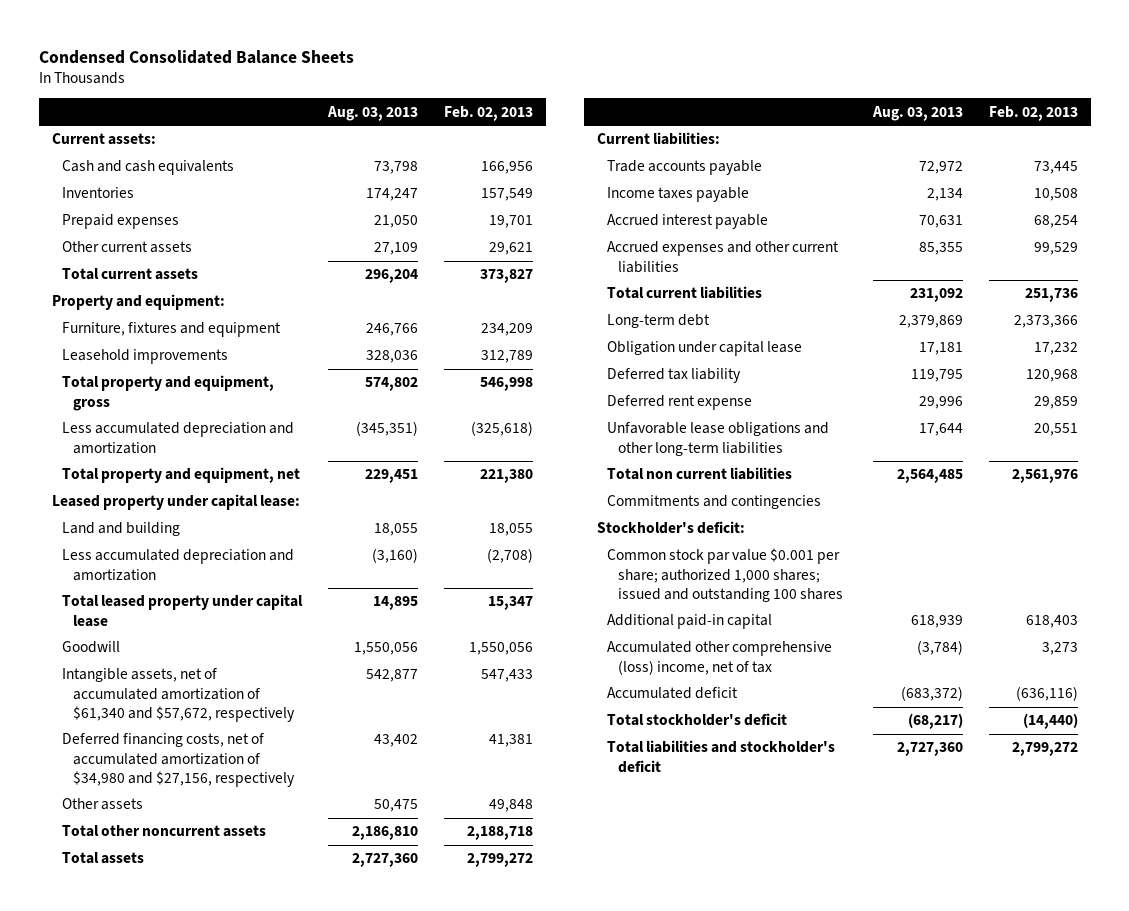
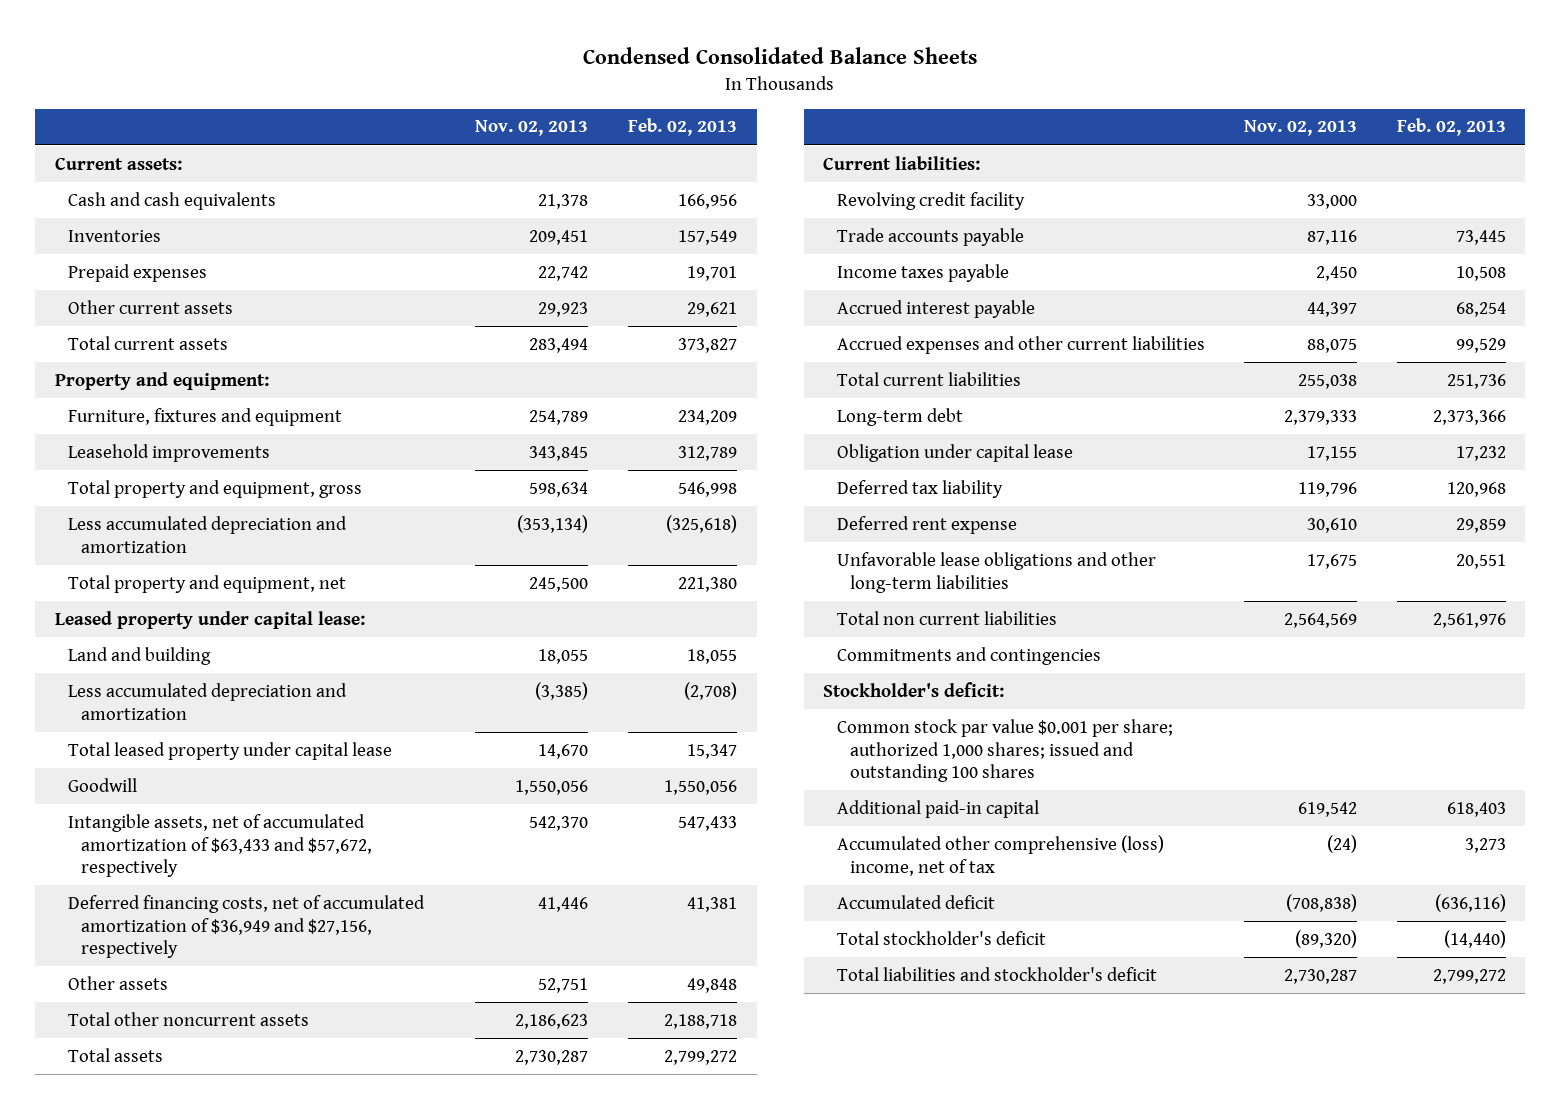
[327,105,419,121] Aug. 03, 2013 -> none
none -> [475,120,589,137] Nov. 02, 2013
[62,668,296,722] Intangible assets, net of accumulated amortization of $61,340 and $57,672, respectively -> [67,813,373,878] Intangible assets, net of accumulated amortization of $63,433 and $57,672, respectively
[62,733,296,787] Deferred financing costs, net of accumulated amortization of $34,980 and $27,156, respectively -> [67,894,425,959] Deferred financing costs, net of accumulated amortization of $36,949 and $27,156, respectively
none -> [836,191,1025,210] Revolving credit facility

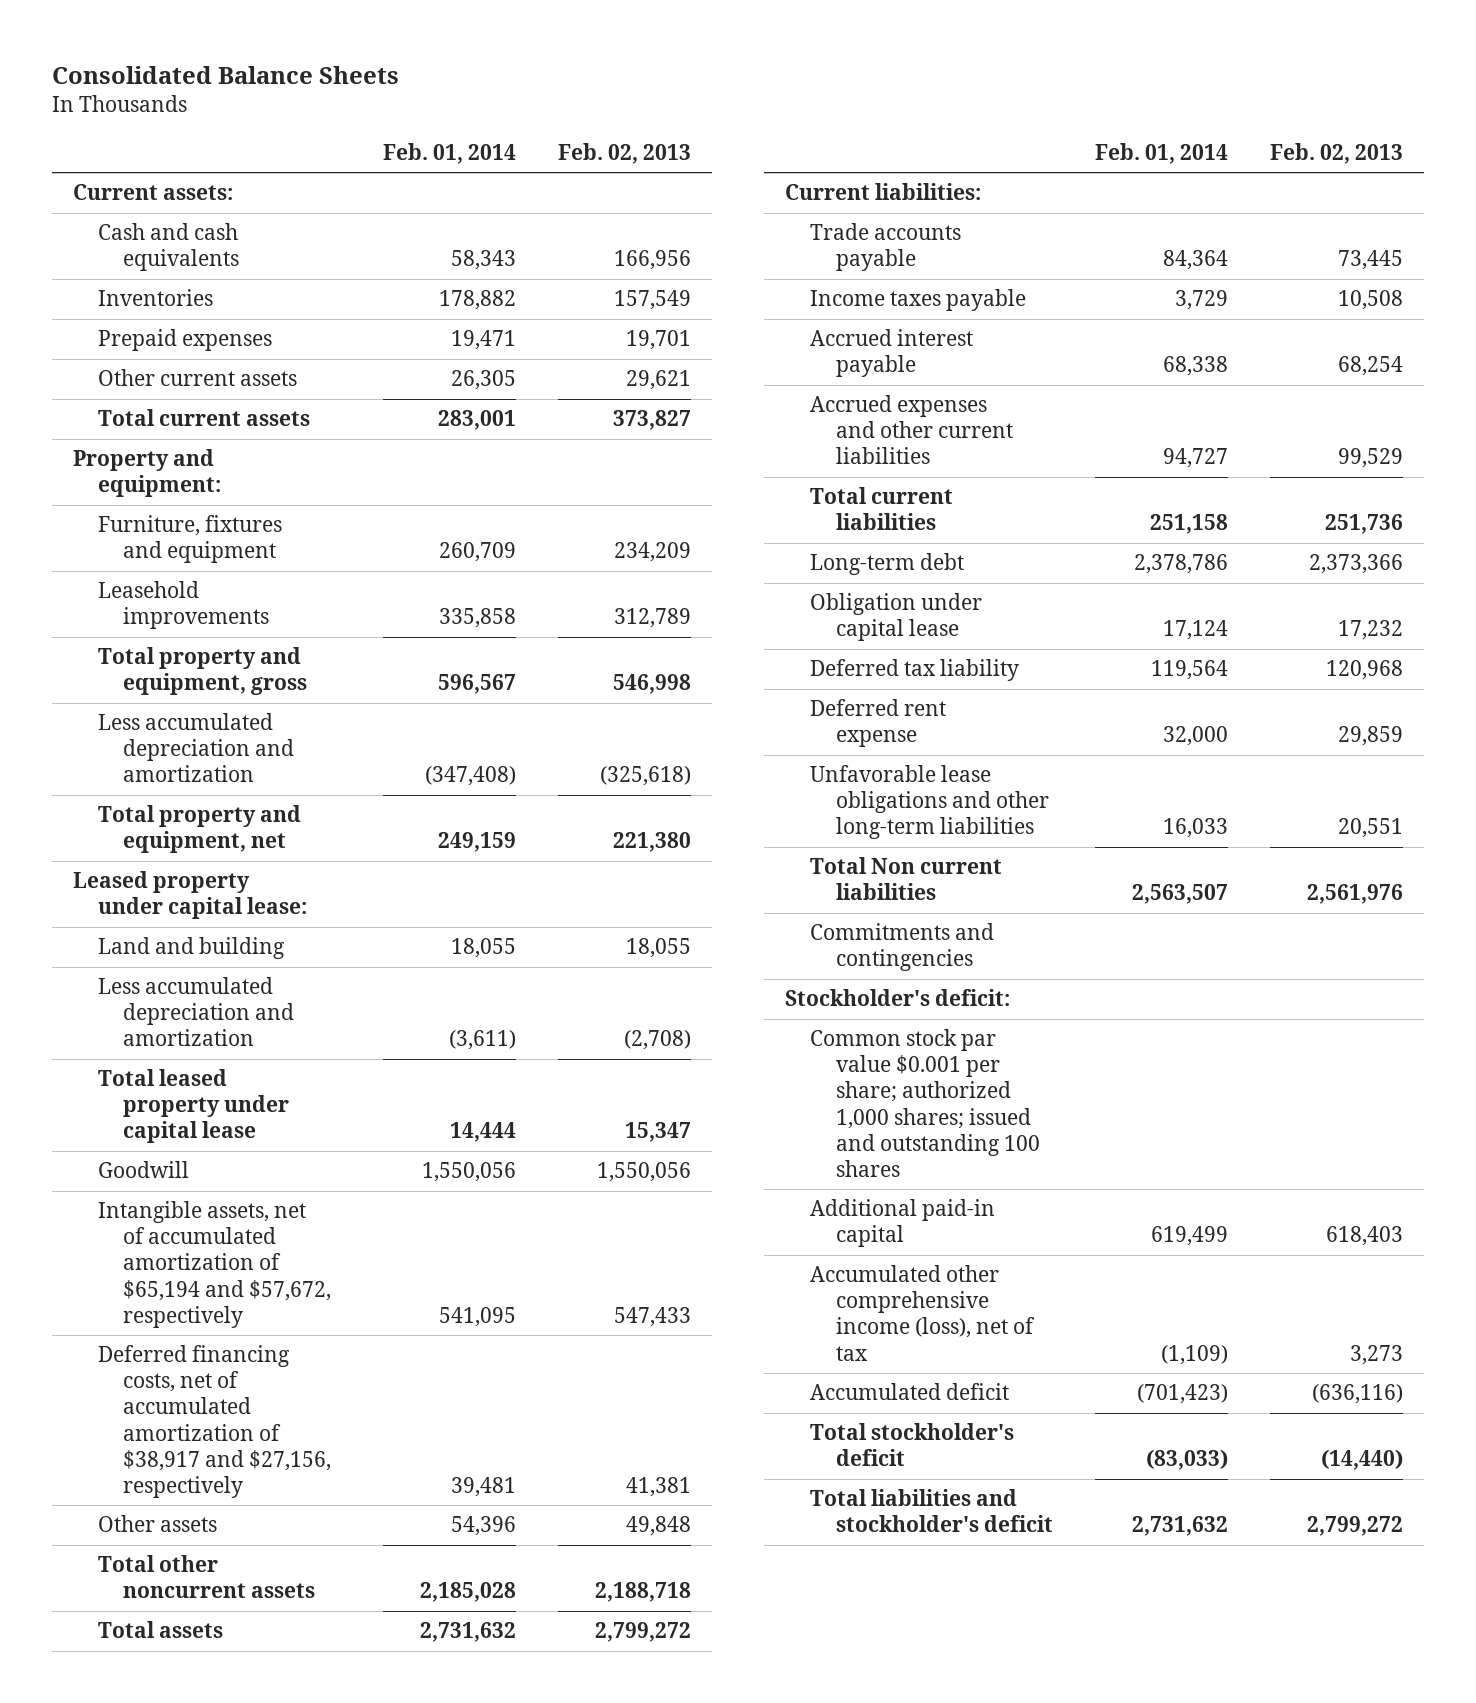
[583,47,978,65] Condensed Consolidated Balance Sheets -> [51,66,399,85] Consolidated Balance Sheets
[475,120,589,137] Nov. 02, 2013 -> none
none -> [382,143,516,165] Feb. 01, 2014
[67,813,373,878] Intangible assets, net of accumulated amortization of $63,433 and $57,672, respectively -> [98,1201,332,1328] Intangible assets, net of accumulated amortization of $65,194 and $57,672, respectively
[67,894,425,959] Deferred financing costs, net of accumulated amortization of $36,949 and $27,156, respectively -> [98,1345,332,1498] Deferred financing costs, net of accumulated amortization of $38,917 and $27,156, respectively
[836,191,1025,210] Revolving credit facility -> none
[836,610,1057,625] Total non current liabilities -> [810,857,1003,901] Total Non current liabilities
[836,834,1164,876] Accumulated other comprehensive (loss) income, net of tax -> [810,1265,1035,1361] Accumulated other comprehensive income (loss), net of tax

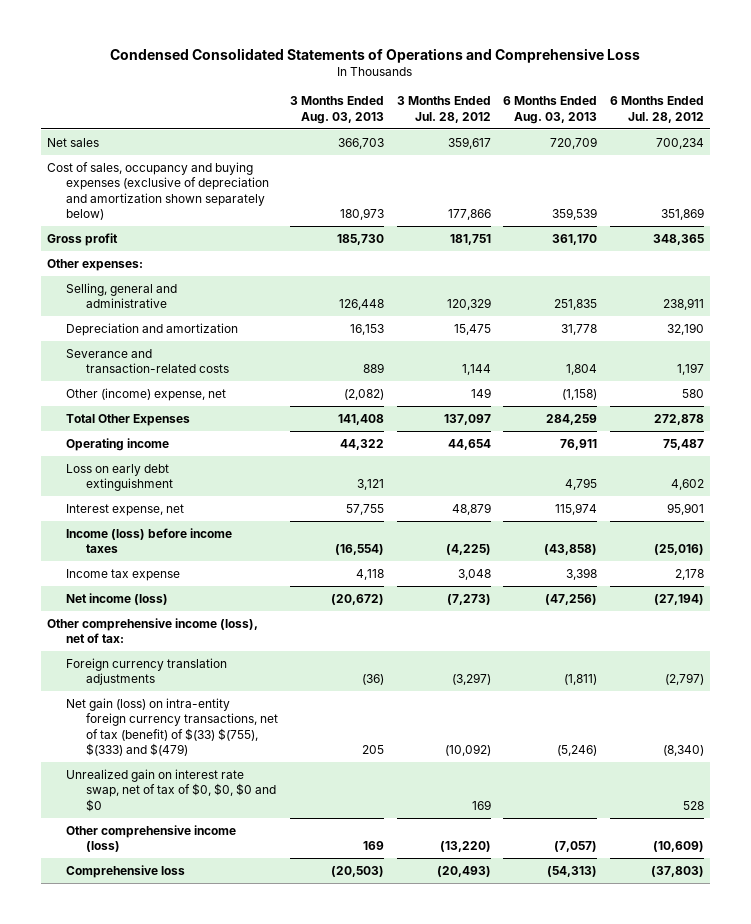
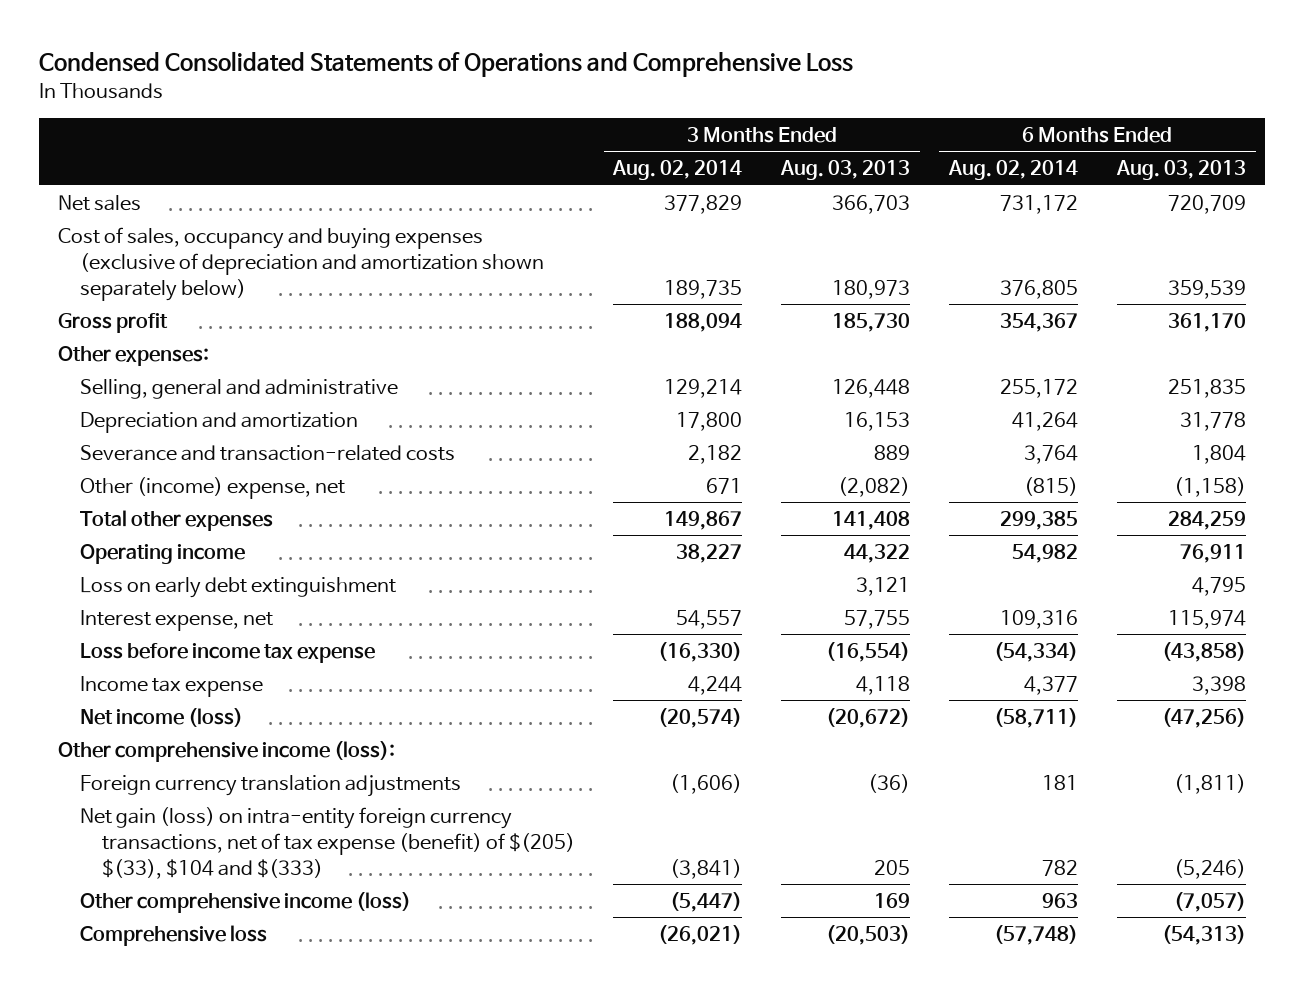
[396,96,491,123] 3 Months Ended Jul. 28, 2012 -> none
[609,96,704,123] 6 Months Ended Jul. 28, 2012 -> none
none -> [612,160,743,181] Aug. 02, 2014
none -> [948,160,1079,181] Aug. 02, 2014
[66,413,191,426] Total Other Expenses -> [79,509,273,531] Total other expenses
[66,527,233,554] Income (loss) before income taxes -> [79,642,375,663] Loss before income tax expense
[46,617,258,644] Other comprehensive income (loss), net of tax: -> [58,740,396,762] Other comprehensive income (loss):
[66,768,277,812] Unrealized gain on interest rate swap, net of tax of $0, $0, $0 and $0 -> none
[66,697,279,757] Net gain (loss) on intra-entity foreign currency transactions, net of tax (benefit) of $(33) $(755), $(333) and $(479) -> [79,806,575,879] Net gain (loss) on intra-entity foreign currency transactions, net of tax expense (benefit) of $(205) $(33), $104 and $(333)

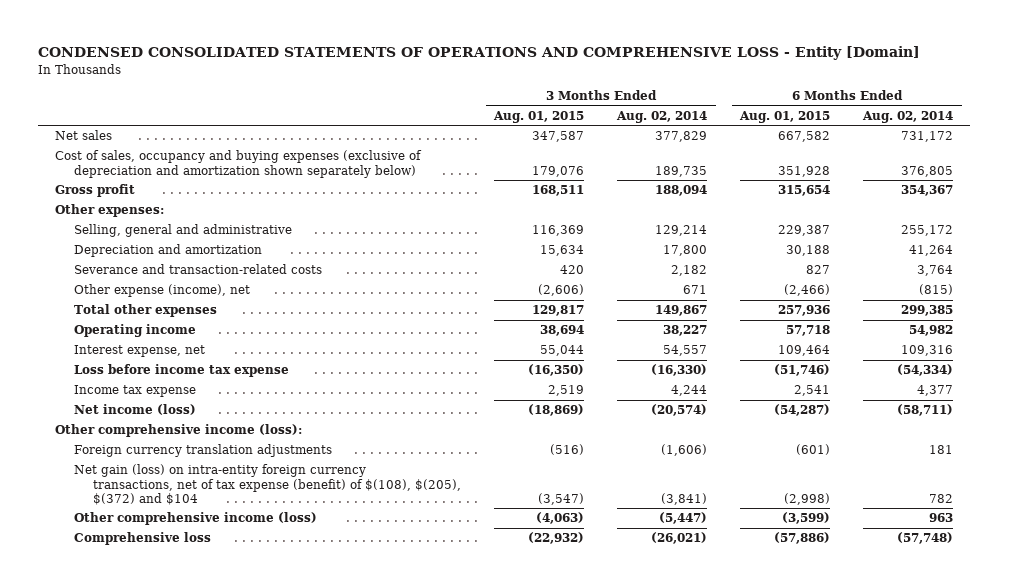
[38,51,853,78] Condensed Consolidated Statements of Operations and Comprehensive Loss -> [38,46,921,61] CONDENSED CONSOLIDATED STATEMENTS OF OPERATIONS AND COMPREHENSIVE LOSS - Entity [Domain]
[780,160,911,181] Aug. 03, 2013 -> none
[1115,160,1246,181] Aug. 03, 2013 -> none
none -> [493,110,585,123] Aug. 01, 2015
none -> [739,110,831,123] Aug. 01, 2015
[79,476,345,499] Other (income) expense, net -> [74,284,251,298] Other expense (income), net
[79,576,396,598] Loss on early debt extinguishment -> none
[79,806,575,879] Net gain (loss) on intra-entity foreign currency transactions, net of tax expense (benefit) of $(205) $(33), $104 and $(333) -> [74,464,462,505] Net gain (loss) on intra-entity foreign currency transactions, net of tax expense (benefit) of $(108), $(205), $(372) and $104

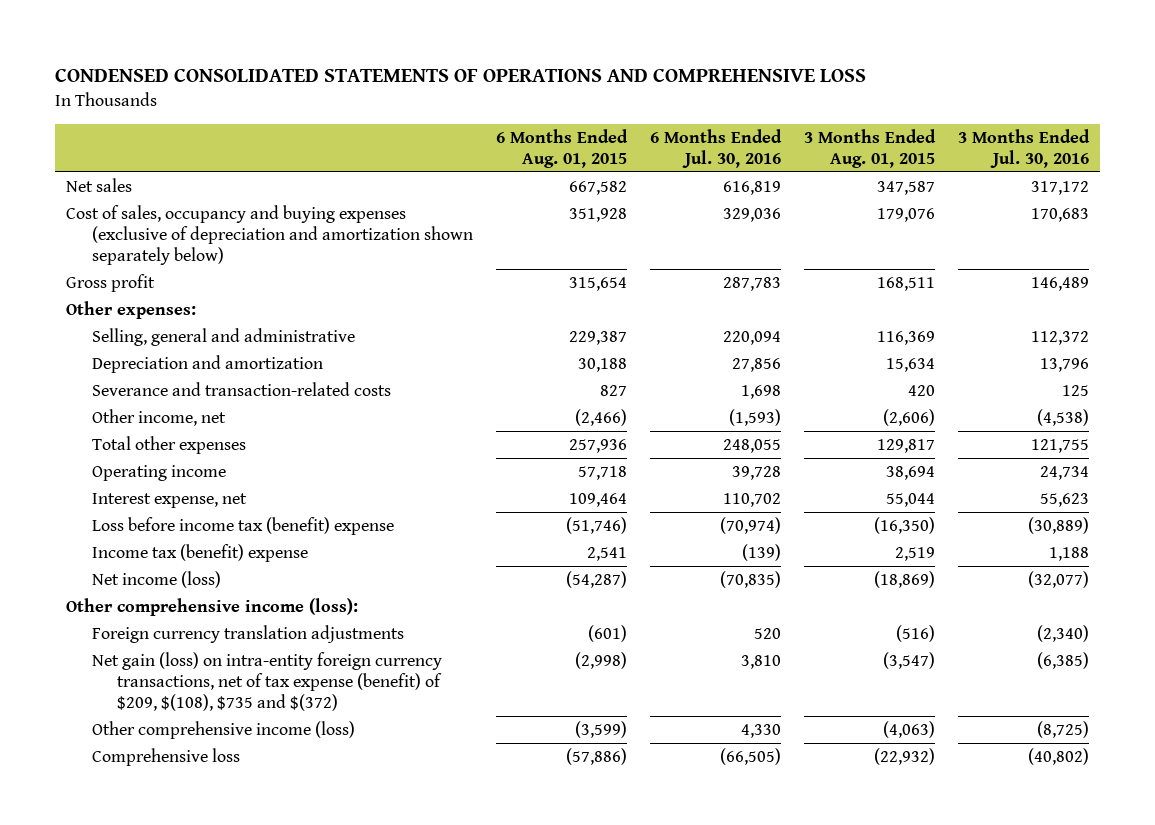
[38,46,921,61] CONDENSED CONSOLIDATED STATEMENTS OF OPERATIONS AND COMPREHENSIVE LOSS - Entity [Domain] -> [54,69,866,83] CONDENSED CONSOLIDATED STATEMENTS OF OPERATIONS AND COMPREHENSIVE LOSS
[616,110,708,123] Aug. 02, 2014 -> none
[862,110,954,123] Aug. 02, 2014 -> none
none -> [649,128,782,168] 6 Months Ended Jul. 30, 2016
none -> [957,128,1090,168] 3 Months Ended Jul. 30, 2016
[74,284,251,298] Other expense (income), net -> [91,408,226,426] Other income, net
[74,364,290,378] Loss before income tax expense -> [91,516,394,535] Loss before income tax (benefit) expense
[74,385,197,398] Income tax expense -> [91,543,308,562] Income tax (benefit) expense
[74,464,462,505] Net gain (loss) on intra-entity foreign currency transactions, net of tax expense (benefit) of $(108), $(205), $(372) and $104 -> [91,651,443,712] Net gain (loss) on intra-entity foreign currency transactions, net of tax expense (benefit) of $209, $(108), $735 and $(372)

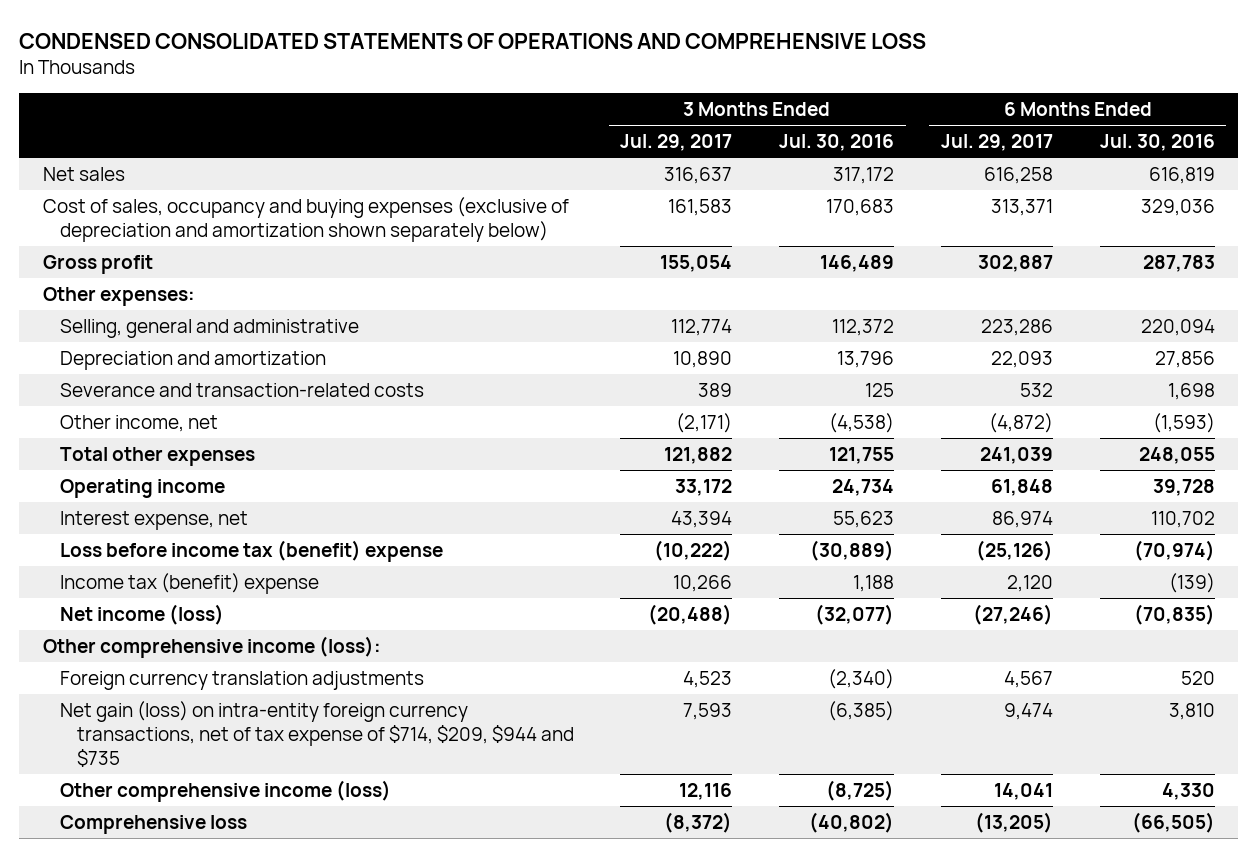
[495,128,628,168] 6 Months Ended Aug. 01, 2015 -> none
[803,128,936,168] 3 Months Ended Aug. 01, 2015 -> none
none -> [620,134,733,152] Jul. 29, 2017
none -> [940,134,1053,152] Jul. 29, 2017
[91,651,443,712] Net gain (loss) on intra-entity foreign currency transactions, net of tax expense (benefit) of $209, $(108), $735 and $(372) -> [59,700,574,768] Net gain (loss) on intra-entity foreign currency transactions, net of tax expense of $714, $209, $944 and $735

